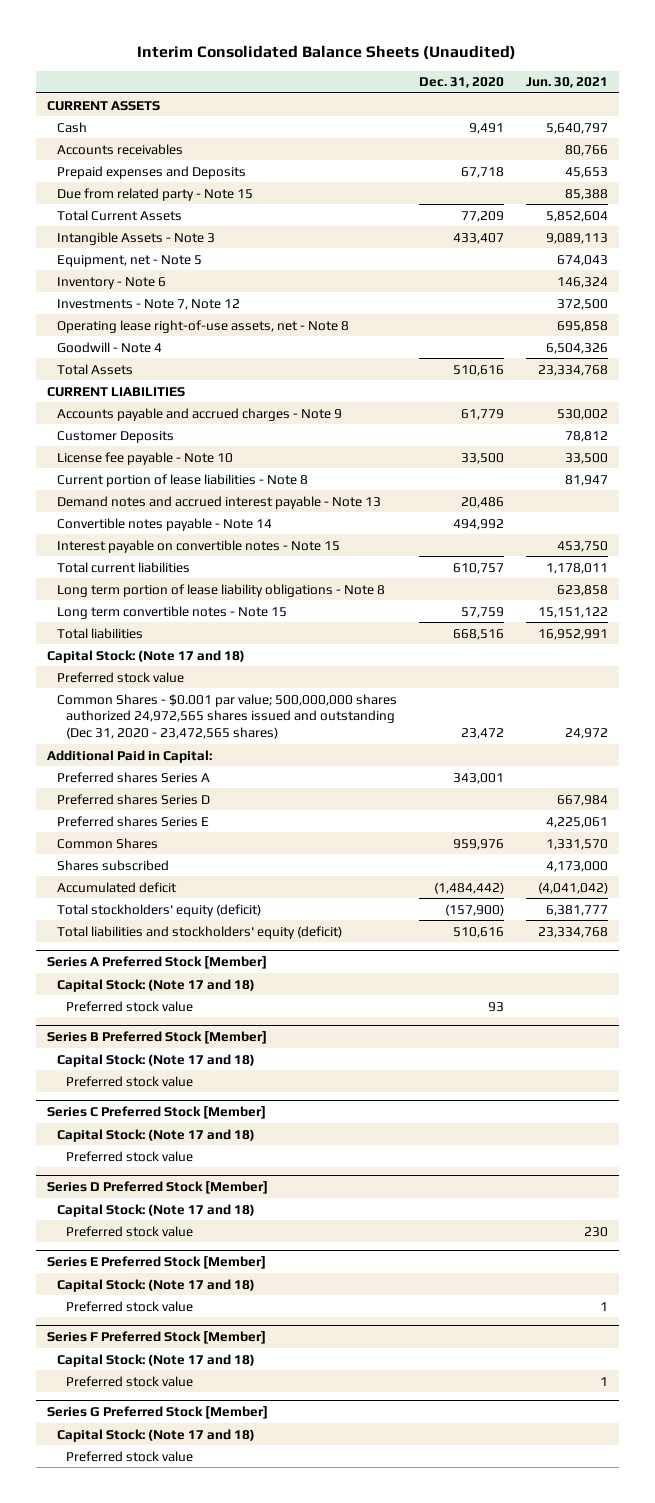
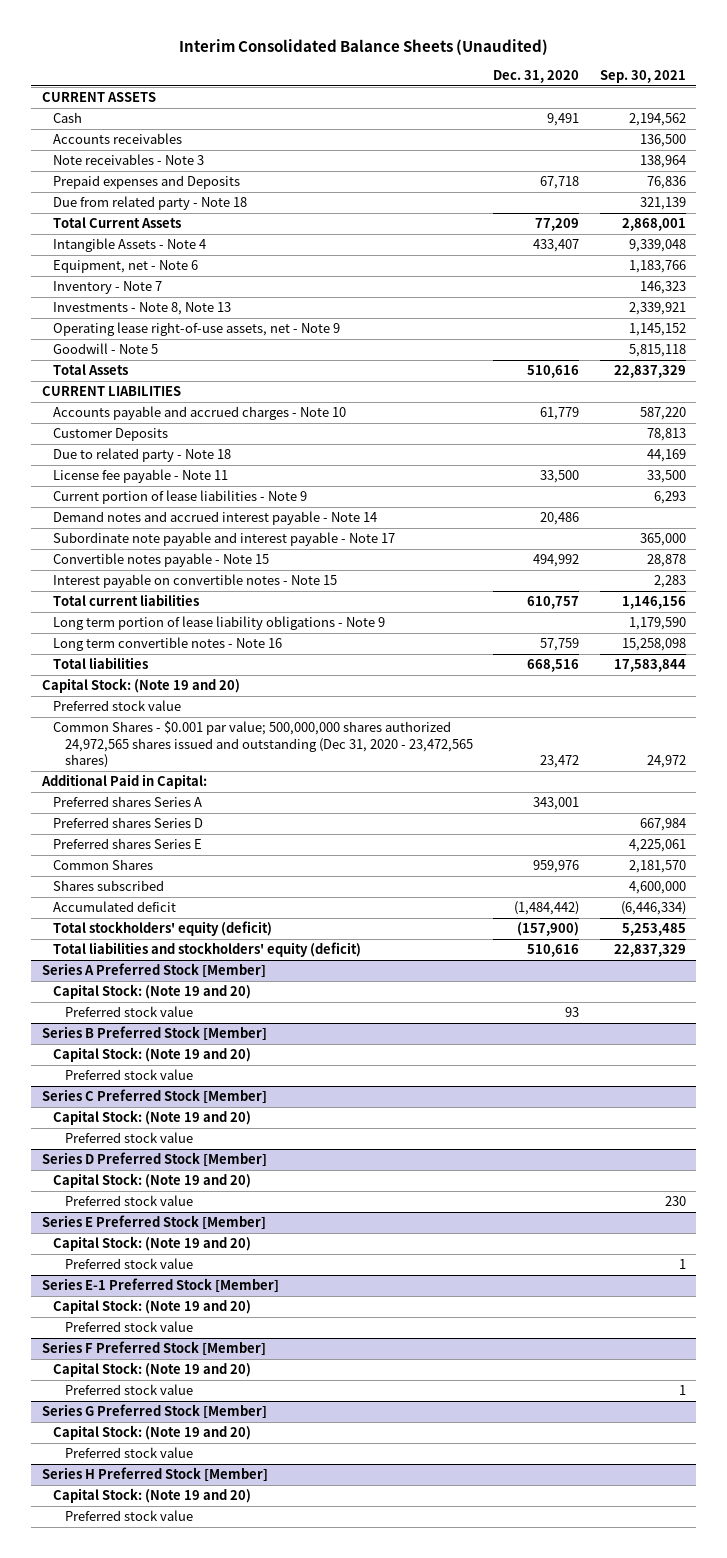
[525,77,608,89] Jun. 30, 2021 -> none
none -> [599,70,686,84] Sep. 30, 2021
none -> [53,154,205,166] Note receivables - Note 3
[56,187,253,201] Due from related party - Note 15 -> [53,196,248,211] Due from related party - Note 18
[56,231,215,245] Intangible Assets - Note 3 -> [53,238,207,253] Intangible Assets - Note 4
[56,254,202,267] Equipment, net - Note 5 -> [53,260,199,274] Equipment, net - Note 6
[56,276,166,289] Inventory - Note 6 -> [53,281,163,295] Inventory - Note 7
[56,298,240,310] Investments - Note 7, Note 12 -> [53,302,232,316] Investments - Note 8, Note 13
[56,319,349,333] Operating lease right-of-use assets, net - Note 8 -> [53,322,341,337] Operating lease right-of-use assets, net - Note 9
[56,341,162,353] Goodwill - Note 4 -> [53,343,159,355] Goodwill - Note 5
[56,407,342,421] Accounts payable and accrued charges - Note 9 -> [53,406,347,421] Accounts payable and accrued charges - Note 10
none -> [53,448,232,463] Due to related party - Note 18
[56,451,233,465] License fee payable - Note 10 -> [53,469,229,484] License fee payable - Note 11
[56,473,308,487] Current portion of lease liabilities - Note 8 -> [53,490,308,505] Current portion of lease liabilities - Note 9
[56,495,381,509] Demand notes and accrued interest payable - Note 13 -> [53,511,378,526] Demand notes and accrued interest payable - Note 14
none -> [53,532,396,547] Subordinate note payable and interest payable - Note 17
[56,517,272,531] Convertible notes payable - Note 14 -> [53,553,270,568] Convertible notes payable - Note 15
[56,583,385,597] Long term portion of lease liability obligations - Note 8 -> [53,616,386,631] Long term portion of lease liability obligations - Note 9
[56,605,287,619] Long term convertible notes - Note 15 -> [53,637,283,652] Long term convertible notes - Note 16
[46,649,245,663] Capital Stock: (Note 17 and 18) -> [41,678,240,694] Capital Stock: (Note 19 and 20)
[56,978,255,992] Capital Stock: (Note 17 and 18) -> [53,984,252,1000] Capital Stock: (Note 19 and 20)
[56,1053,255,1067] Capital Stock: (Note 17 and 18) -> [53,1047,252,1063] Capital Stock: (Note 19 and 20)
[56,1128,255,1142] Capital Stock: (Note 17 and 18) -> [53,1110,252,1126] Capital Stock: (Note 19 and 20)
[56,1203,255,1217] Capital Stock: (Note 17 and 18) -> [53,1173,252,1189] Capital Stock: (Note 19 and 20)
[56,1278,255,1292] Capital Stock: (Note 17 and 18) -> [53,1236,252,1252] Capital Stock: (Note 19 and 20)
none -> [41,1278,279,1294] Series E-1 Preferred Stock [Member]
none -> [53,1299,252,1315] Capital Stock: (Note 19 and 20)
none -> [64,1321,193,1333] Preferred stock value
[56,1353,255,1367] Capital Stock: (Note 17 and 18) -> [53,1362,252,1378] Capital Stock: (Note 19 and 20)
[56,1428,255,1442] Capital Stock: (Note 17 and 18) -> [53,1425,252,1441] Capital Stock: (Note 19 and 20)
none -> [41,1467,268,1483] Series H Preferred Stock [Member]
none -> [53,1488,252,1504] Capital Stock: (Note 19 and 20)
none -> [64,1510,193,1522] Preferred stock value

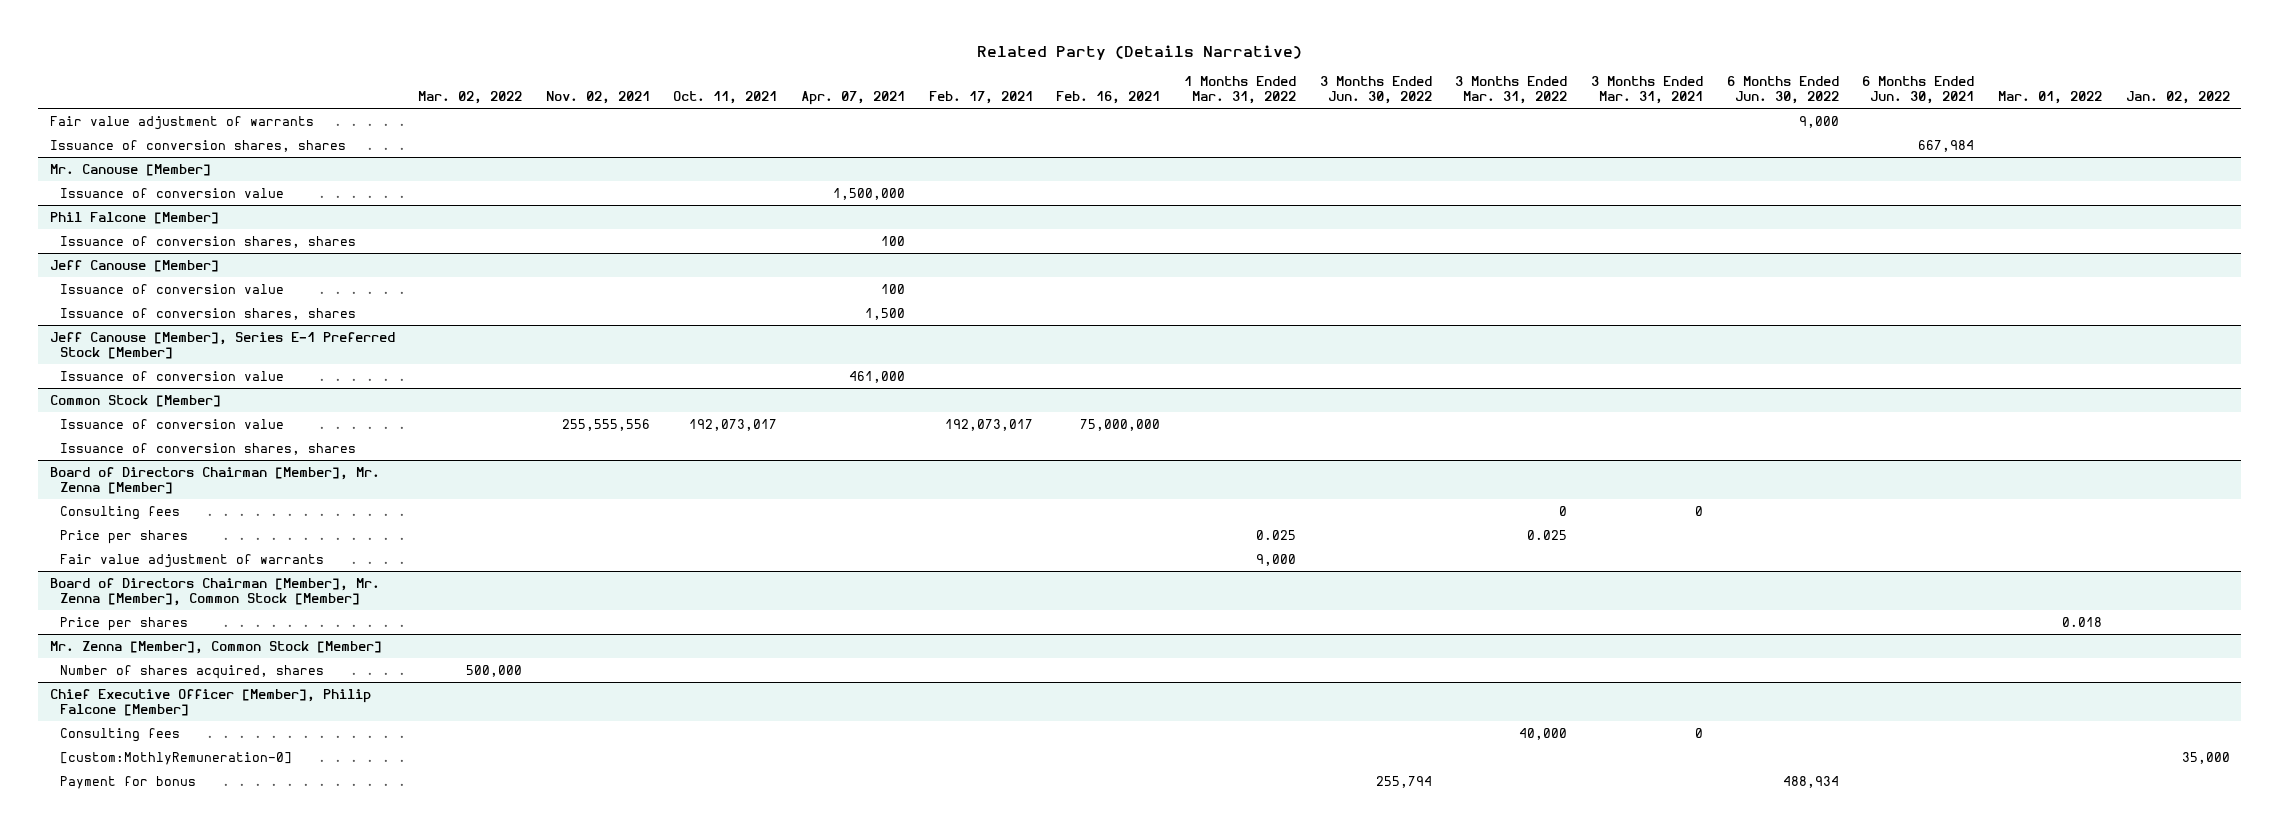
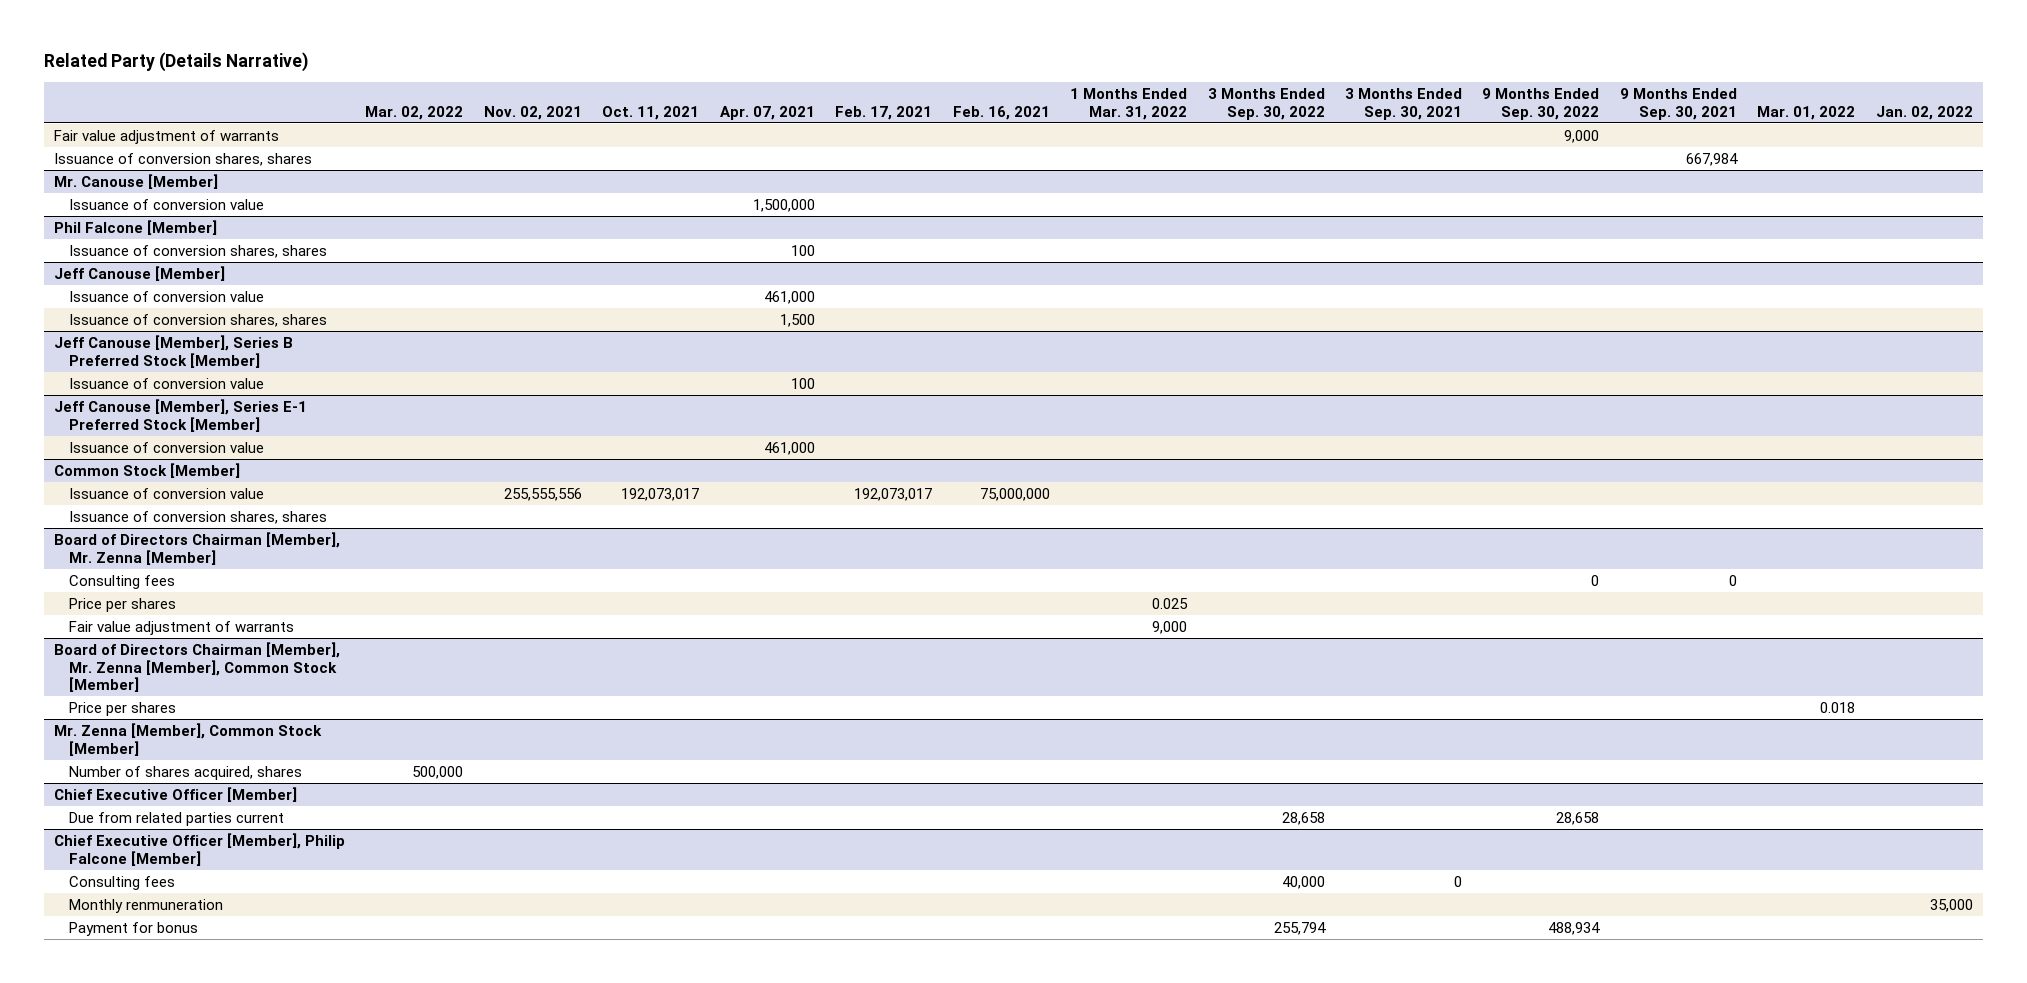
[1319,76,1432,105] 3 Months Ended Jun. 30, 2022 -> none
[1455,76,1568,105] 3 Months Ended Mar. 31, 2022 -> none
[1591,76,1704,105] 3 Months Ended Mar. 31, 2021 -> none
[1726,76,1839,105] 6 Months Ended Jun. 30, 2022 -> none
[1862,76,1975,105] 6 Months Ended Jun. 30, 2021 -> none
none -> [1207,87,1325,120] 3 Months Ended Sep. 30, 2022
none -> [1344,87,1462,120] 3 Months Ended Sep. 30, 2021
none -> [1482,87,1600,120] 9 Months Ended Sep. 30, 2022
none -> [1619,87,1737,120] 9 Months Ended Sep. 30, 2021
[881,283,906,294] 100 -> [763,290,815,304] 461,000
none -> [53,334,293,368] Jeff Canouse [Member], Series B Preferred Stock [Member]
none -> [68,377,264,389] Issuance of conversion value
none -> [53,786,297,802] Chief Executive Officer [Member]
none -> [68,811,284,826] Due from related parties current
[60,751,293,765] [custom:MothlyRemuneration-0] -> [68,898,223,913] Monthly renmuneration

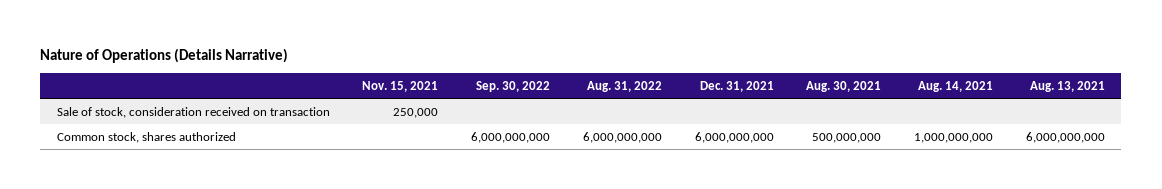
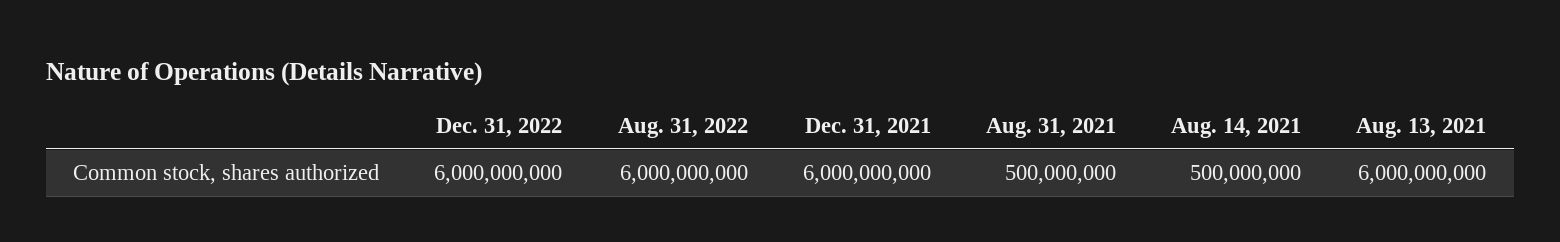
[362,80,439,92] Nov. 15, 2021 -> none
[476,80,551,92] Sep. 30, 2022 -> none
[806,80,882,92] Aug. 30, 2021 -> none
none -> [436,117,563,138] Dec. 31, 2022
none -> [986,117,1117,138] Aug. 31, 2021
[56,106,330,118] Sale of stock, consideration received on transaction -> none
[914,132,994,143] 1,000,000,000 -> [1190,165,1302,185] 500,000,000

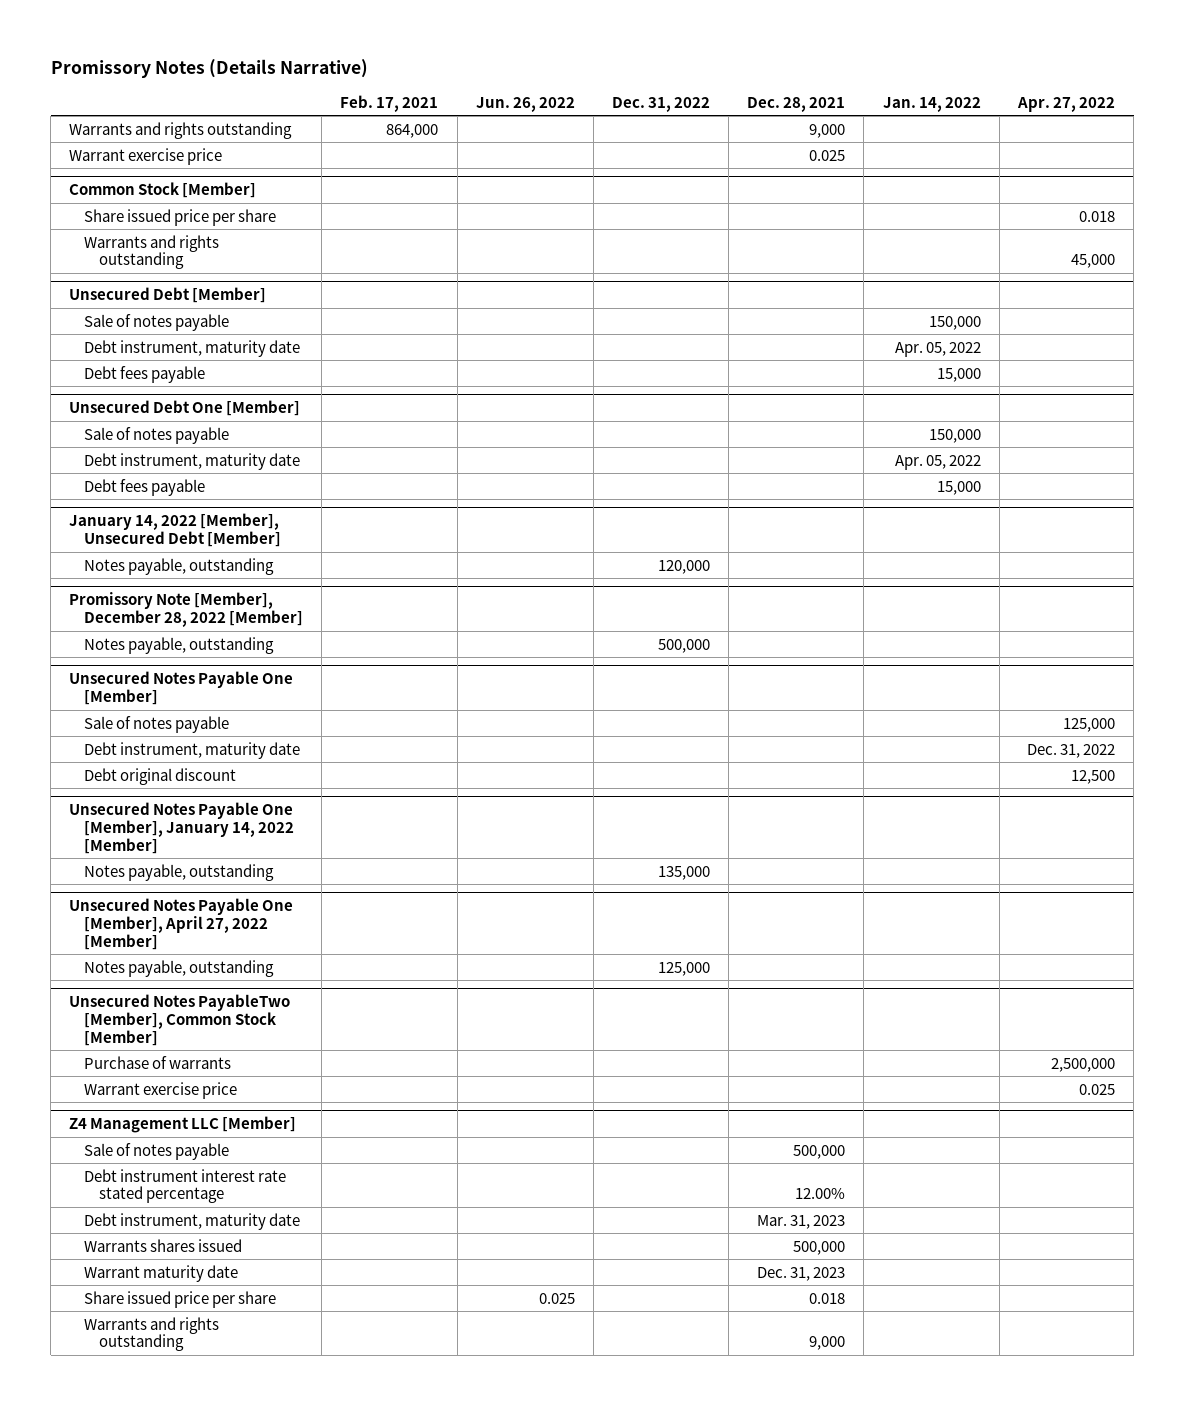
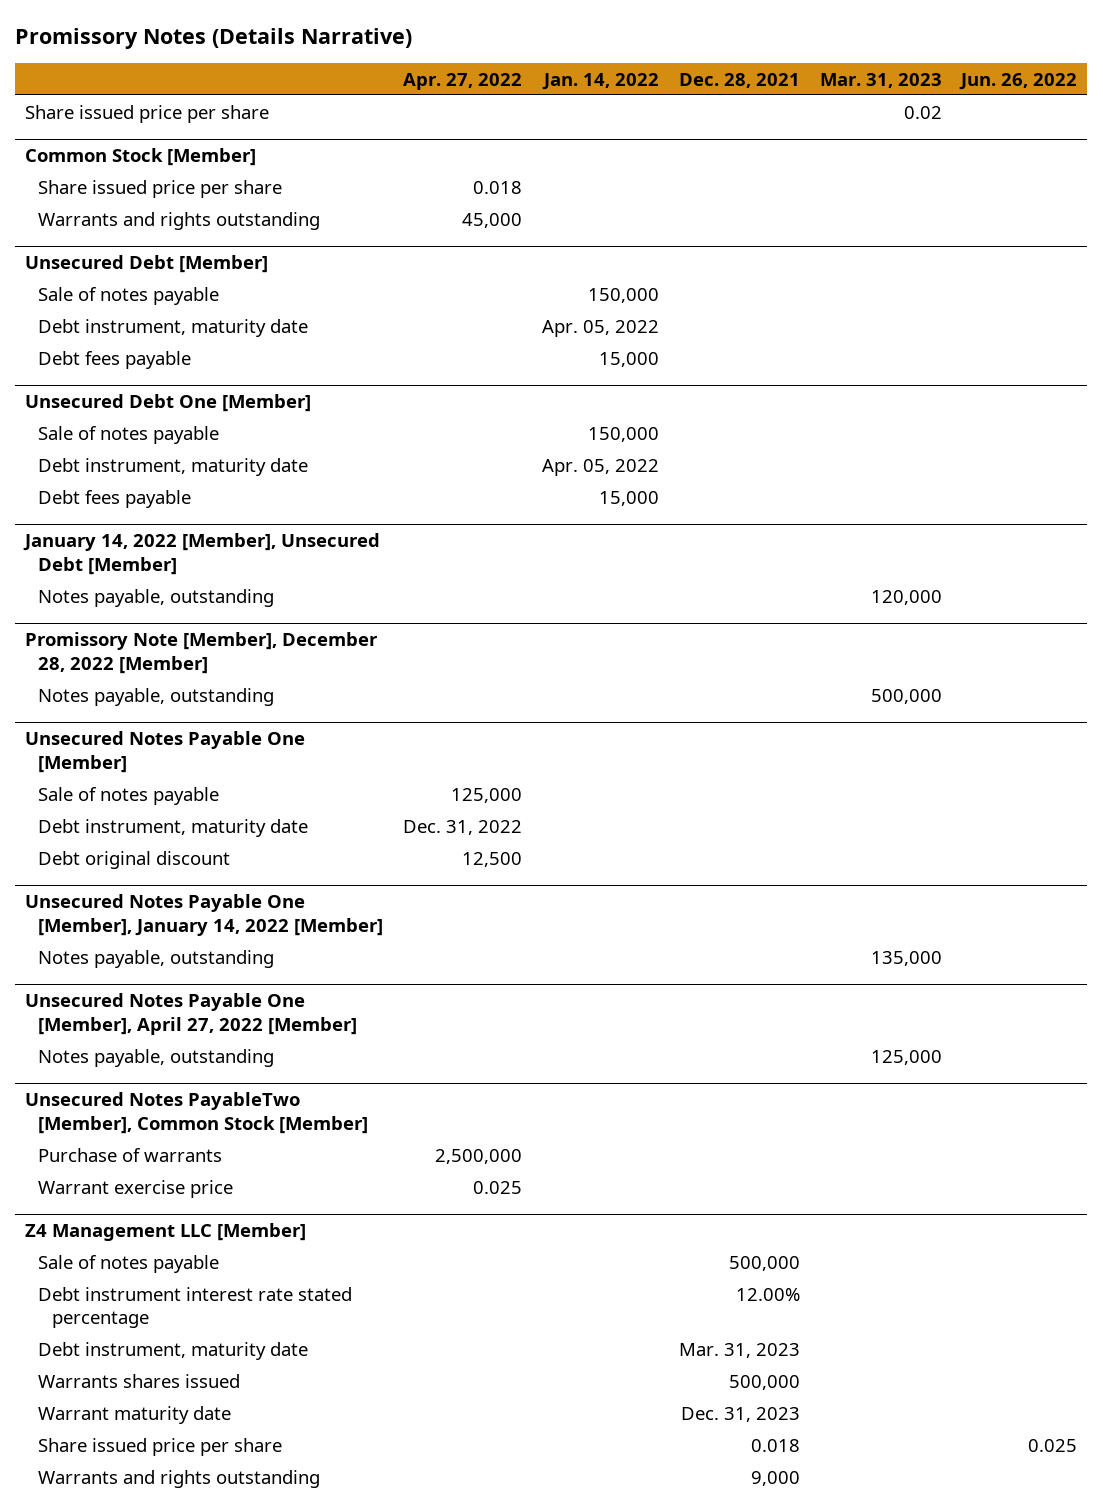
[340,94,439,112] Feb. 17, 2021 -> none
[612,96,711,112] Dec. 31, 2022 -> none
none -> [819,72,942,88] Mar. 31, 2023
[69,121,293,139] Warrants and rights outstanding -> none
[69,147,223,165] Warrant exercise price -> none
none -> [25,104,270,123] Share issued price per share

